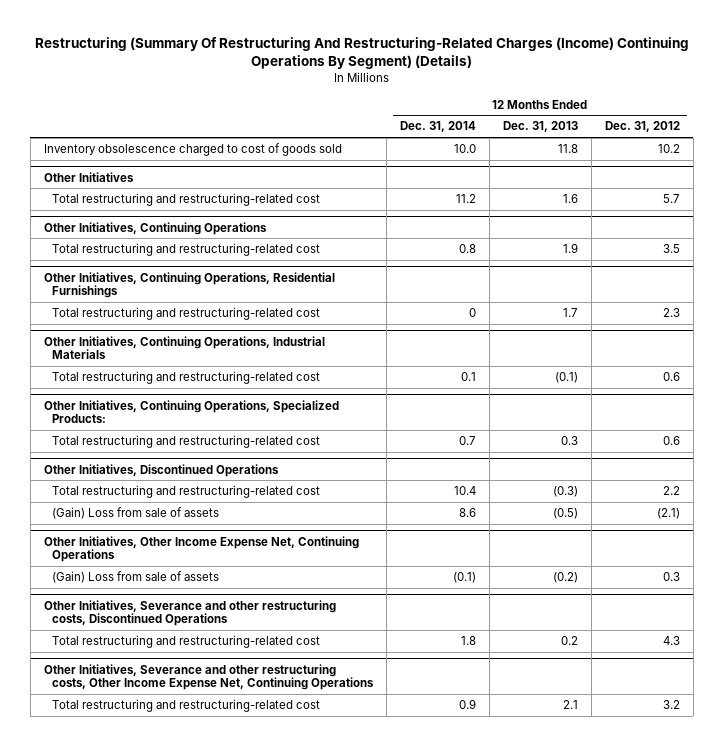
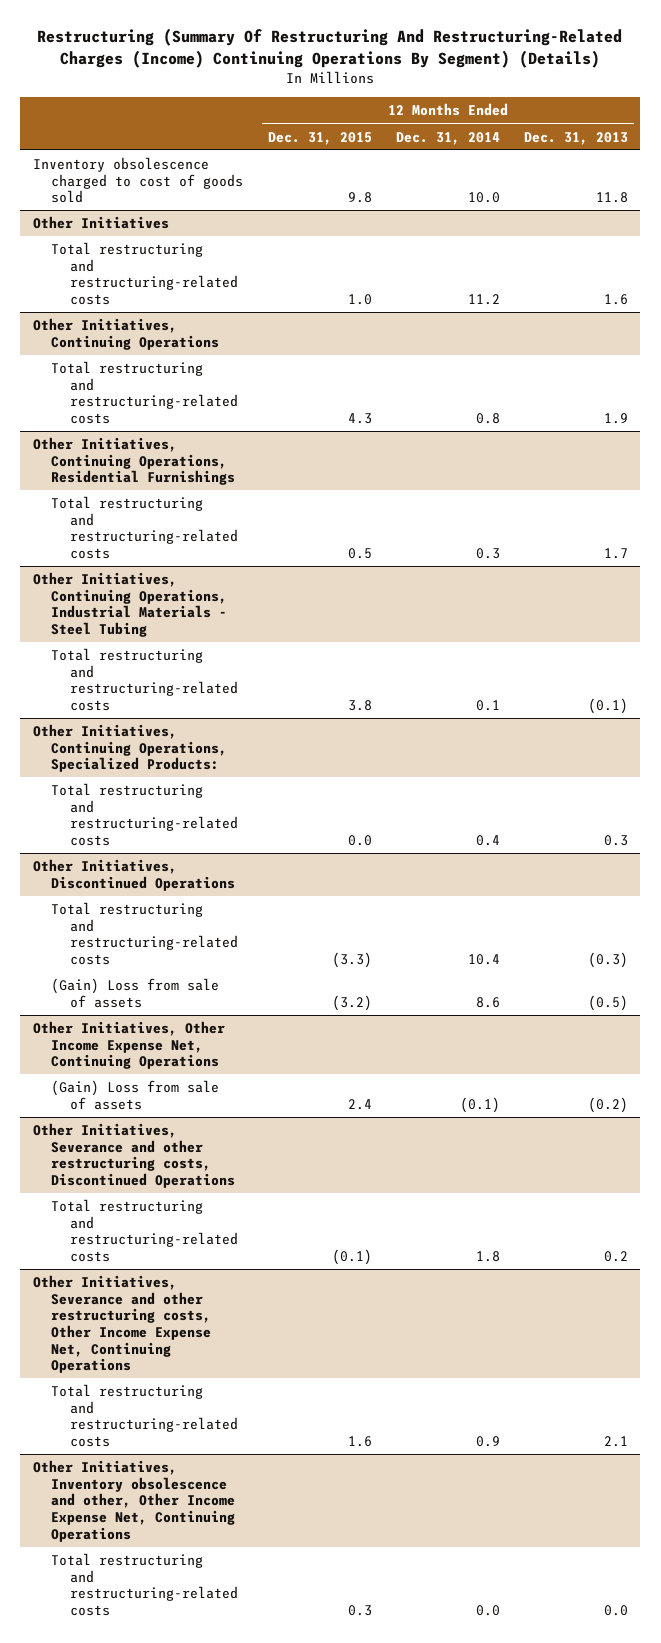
[604,121,680,133] Dec. 31, 2012 -> none
none -> [267,131,372,145] Dec. 31, 2015
[51,193,320,207] Total restructuring and restructuring-related cost -> [51,242,239,306] Total restructuring and restructuring-related costs
[51,243,320,257] Total restructuring and restructuring-related cost -> [51,361,239,425] Total restructuring and restructuring-related costs
[51,307,320,321] Total restructuring and restructuring-related cost -> [51,496,239,560] Total restructuring and restructuring-related costs
[468,308,476,318] 0 -> [475,548,500,560] 0.3
[43,335,325,360] Other Initiatives, Continuing Operations, Industrial Materials -> [32,572,228,638] Other Initiatives, Continuing Operations, Industrial Materials - Steel Tubing
[51,371,320,385] Total restructuring and restructuring-related cost -> [51,648,239,712] Total restructuring and restructuring-related costs
[51,435,320,449] Total restructuring and restructuring-related cost -> [51,783,239,847] Total restructuring and restructuring-related costs
[458,436,476,446] 0.7 -> [475,835,500,847] 0.4
[51,485,320,499] Total restructuring and restructuring-related cost -> [51,902,239,966] Total restructuring and restructuring-related costs
[51,635,320,649] Total restructuring and restructuring-related cost -> [51,1199,239,1263] Total restructuring and restructuring-related costs
[51,699,320,713] Total restructuring and restructuring-related cost -> [51,1384,239,1448] Total restructuring and restructuring-related costs
none -> [32,1460,236,1542] Other Initiatives, Inventory obsolescence and other, Other Income Expense Net, Continuing Operations
none -> [51,1553,239,1617] Total restructuring and restructuring-related costs

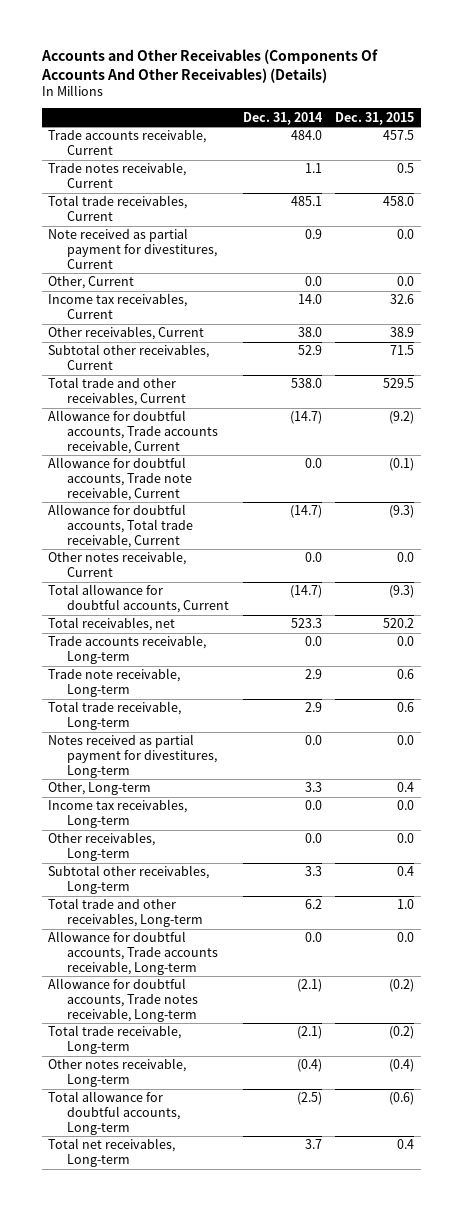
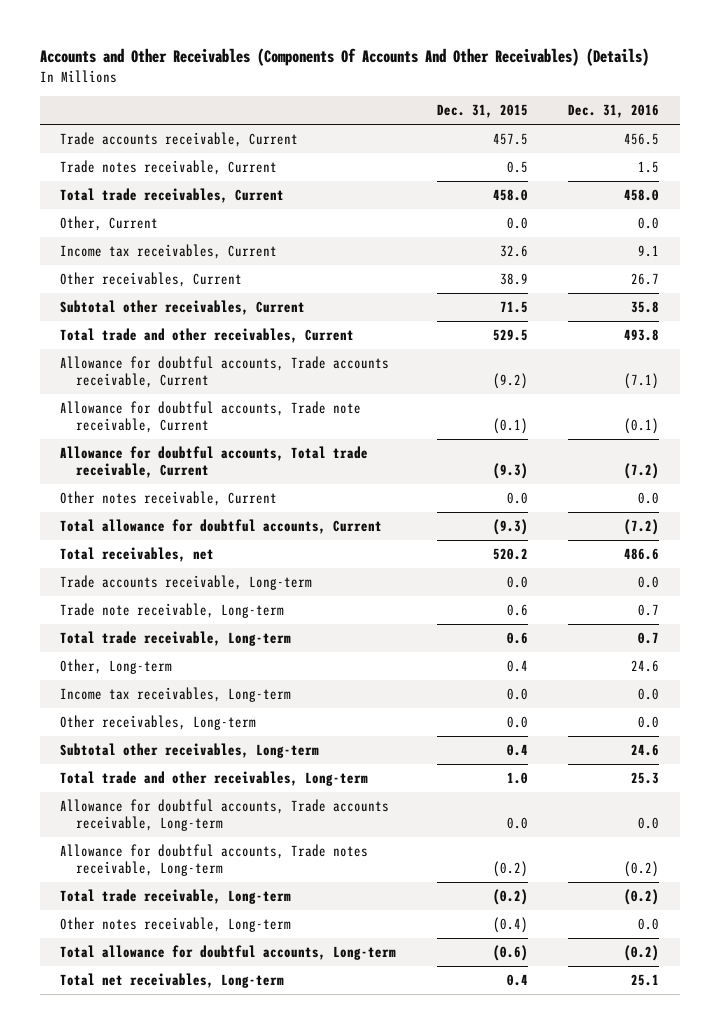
[242,111,323,125] Dec. 31, 2014 -> none
none -> [568,104,660,119] Dec. 31, 2016
[48,228,217,269] Note received as partial payment for divestitures, Current -> none
[48,734,217,778] Notes received as partial payment for divestitures, Long-term -> none

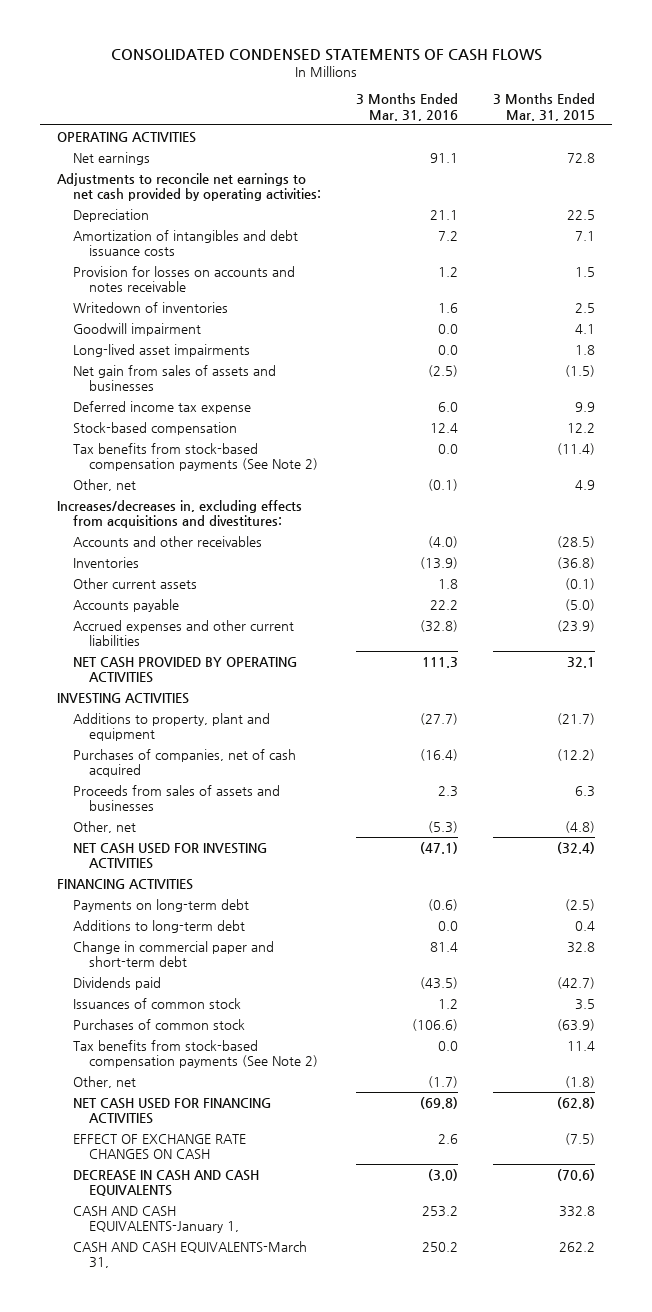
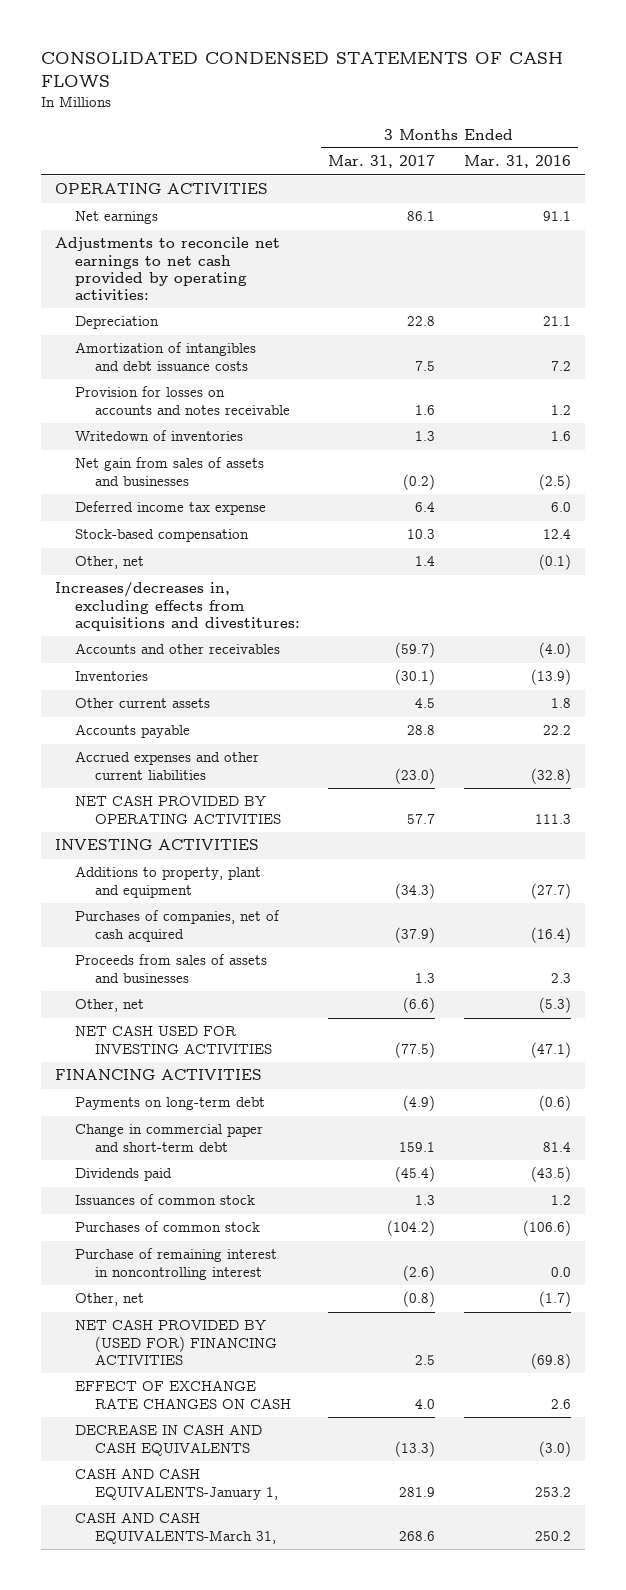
[492,93,595,121] 3 Months Ended Mar. 31, 2015 -> none
none -> [328,155,436,169] Mar. 31, 2017
[73,322,202,336] Goodwill impairment -> none
[73,343,251,357] Long-lived asset impairments -> none
[73,442,319,472] Tax benefits from stock-based compensation payments (See Note 2) -> none
[73,919,246,933] Additions to long-term debt -> none
[73,1039,319,1069] Tax benefits from stock-based compensation payments (See Note 2) -> none
none -> [74,1248,277,1280] Purchase of remaining interest in noncontrolling interest
[73,1097,272,1125] NET CASH USED FOR FINANCING ACTIVITIES -> [74,1319,277,1365] NET CASH PROVIDED BY (USED FOR) FINANCING ACTIVITIES

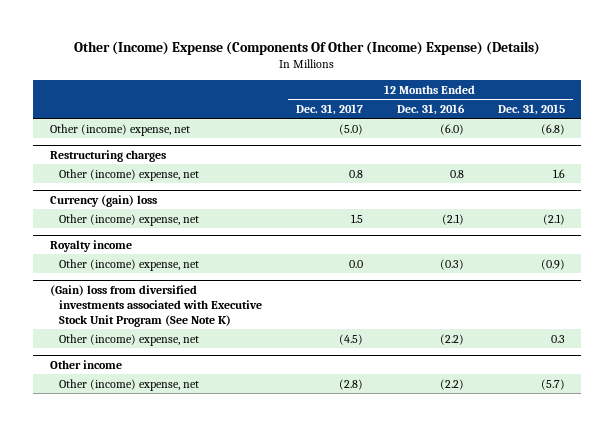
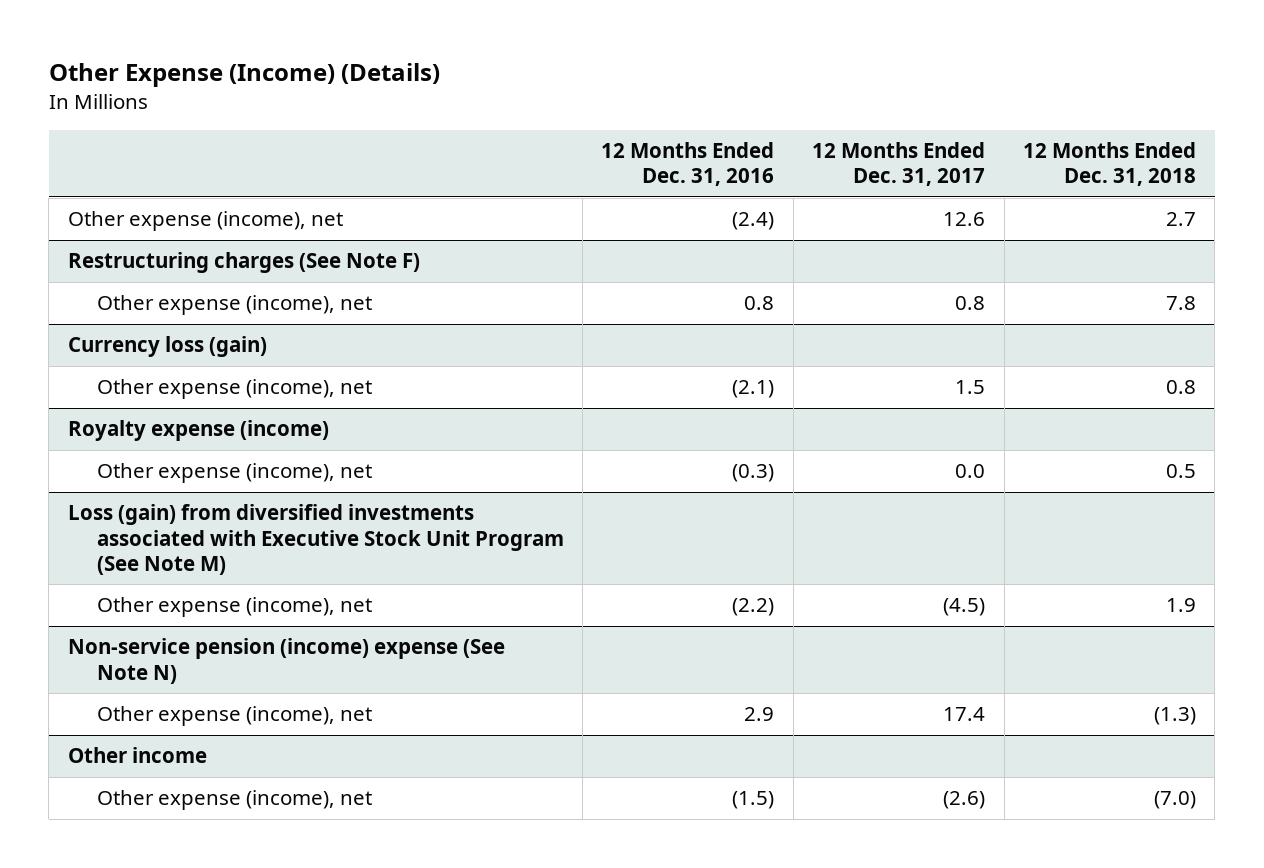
[74,41,541,56] Other (Income) Expense (Components Of Other (Income) Expense) (Details) -> [48,62,440,87] Other Expense (Income) (Details)
[497,103,565,115] Dec. 31, 2015 -> none
none -> [1022,141,1196,187] 12 Months Ended Dec. 31, 2018
[50,123,191,136] Other (income) expense, net -> [67,211,343,232] Other expense (income), net
[338,123,363,135] (5.0) -> [943,212,986,227] 12.6
[439,123,464,135] (6.0) -> [732,212,775,231] (2.4)
[50,149,167,162] Restructuring charges -> [67,252,420,274] Restructuring charges (See Note F)
[59,168,200,181] Other (income) expense, net -> [96,295,372,316] Other expense (income), net
[50,194,158,207] Currency (gain) loss -> [67,336,267,358] Currency loss (gain)
[59,213,200,226] Other (income) expense, net -> [96,379,372,400] Other expense (income), net
[50,239,133,252] Royalty income -> [67,420,329,442] Royalty expense (income)
[59,258,200,271] Other (income) expense, net -> [96,463,372,484] Other expense (income), net
[50,284,263,327] (Gain) loss from diversified investments associated with Executive Stock Unit Program (See Note K) -> [67,504,564,575] Loss (gain) from diversified investments associated with Executive Stock Unit Program (See Note M)
[59,333,200,346] Other (income) expense, net -> [96,597,372,618] Other expense (income), net
none -> [67,638,505,684] Non-service pension (income) expense (See Note N)
none -> [96,706,372,727] Other expense (income), net
[59,378,200,391] Other (income) expense, net -> [96,790,372,811] Other expense (income), net
[338,378,363,390] (2.8) -> [943,791,986,810] (2.6)
[439,378,464,390] (2.2) -> [732,791,775,810] (1.5)

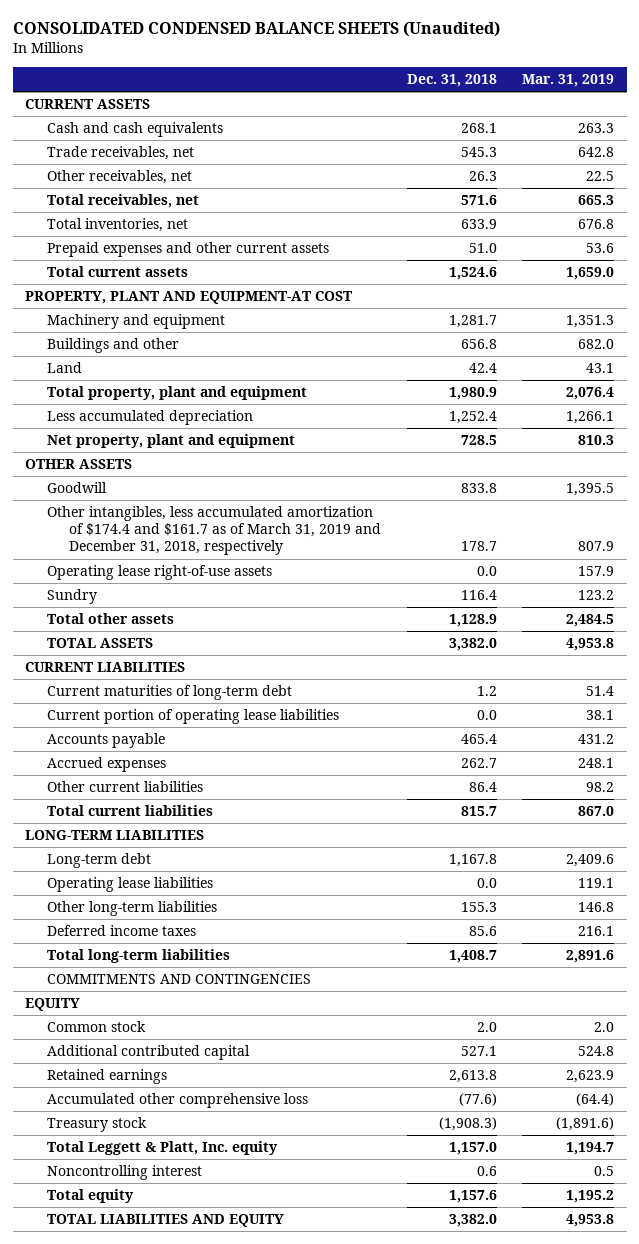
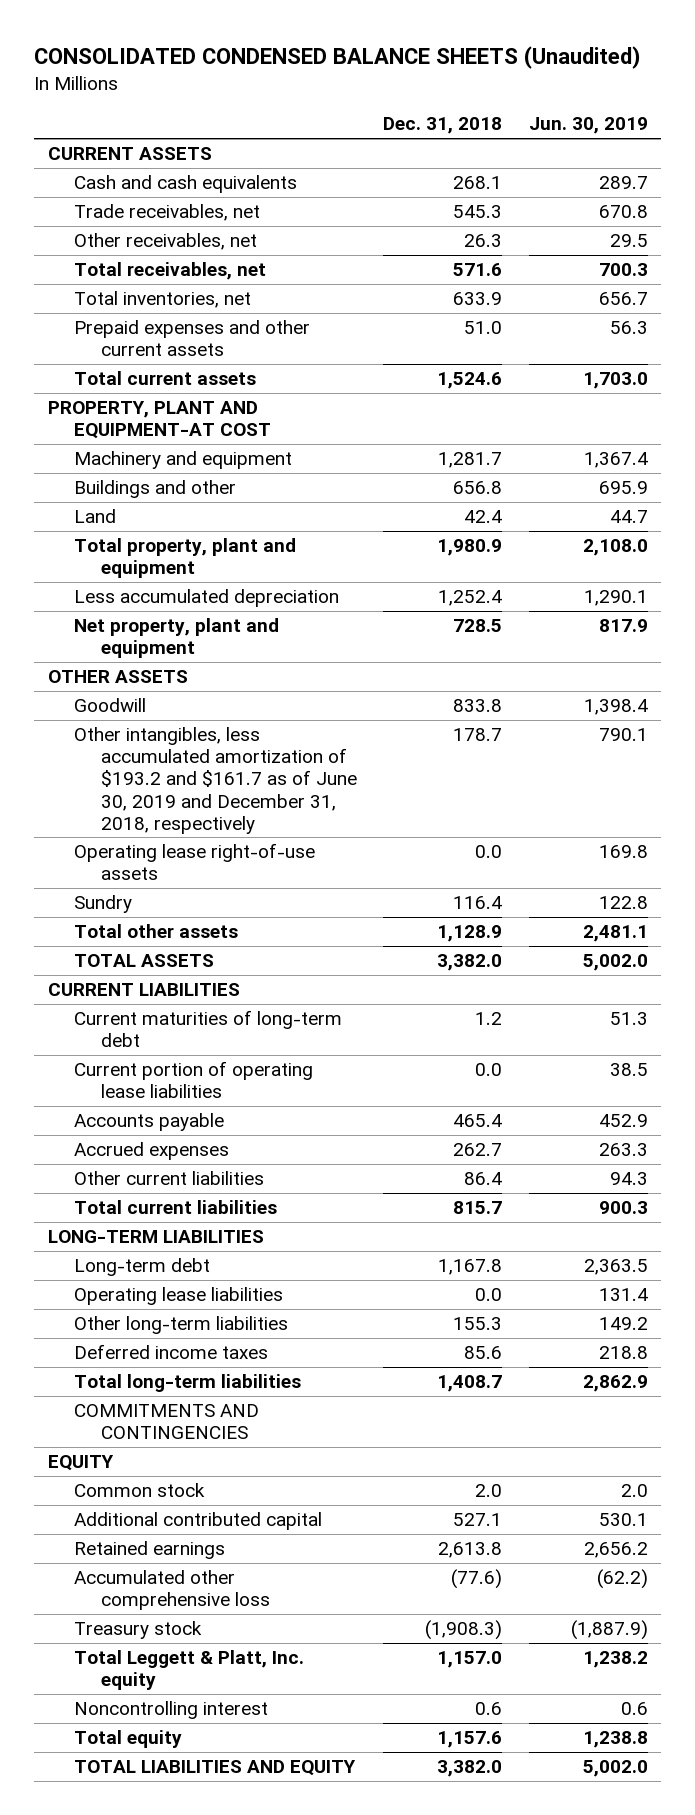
[521,74,614,88] Mar. 31, 2019 -> none
none -> [528,117,648,135] Jun. 30, 2019
[47,506,382,556] Other intangibles, less accumulated amortization of $174.4 and $161.7 as of March 31, 2019 and December 31, 2018, respectively -> [74,727,358,834] Other intangibles, less accumulated amortization of $193.2 and $161.7 as of June 30, 2019 and December 31, 2018, respectively

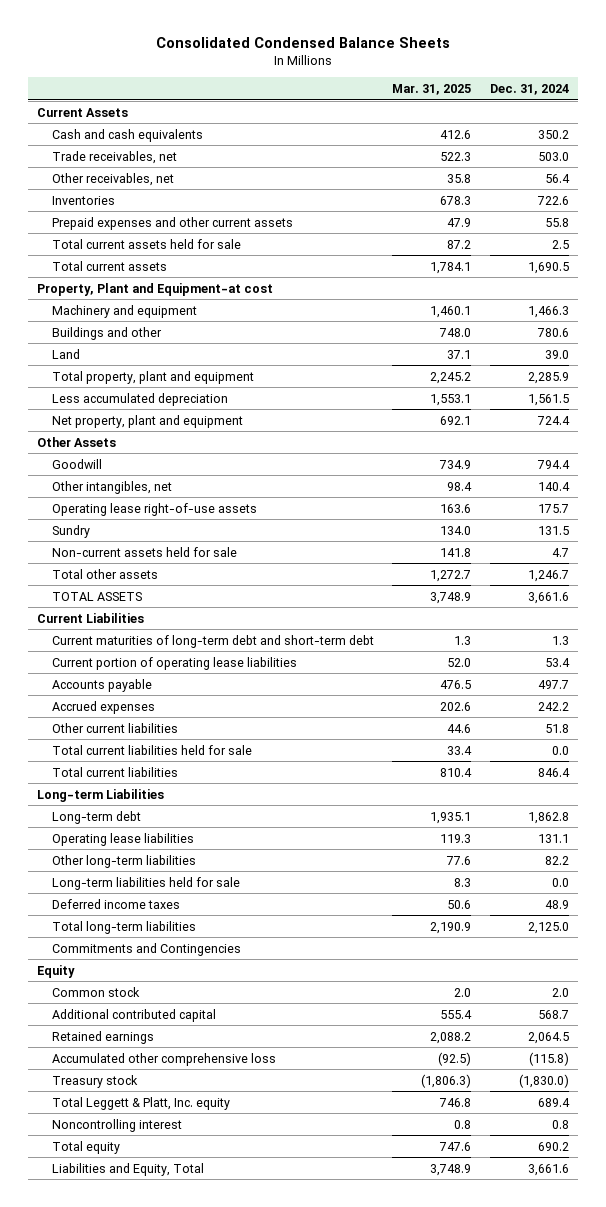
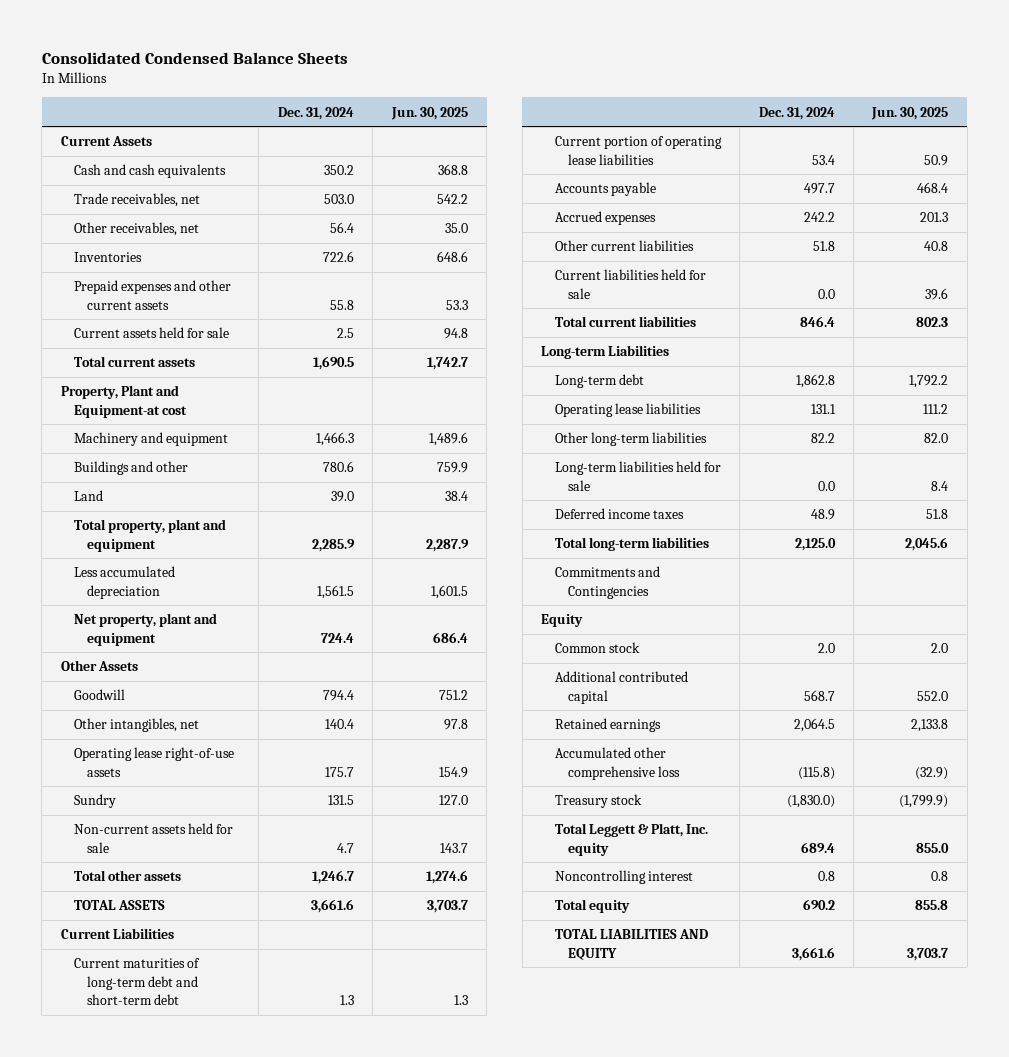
[392,84,472,96] Mar. 31, 2025 -> none
none -> [390,106,468,120] Jun. 30, 2025
[51,238,241,249] Total current assets held for sale -> [74,327,230,339] Current assets held for sale
[51,744,252,755] Total current liabilities held for sale -> [554,269,706,299] Current liabilities held for sale
[51,1162,204,1176] Liabilities and Equity, Total -> [554,929,708,960] TOTAL LIABILITIES AND EQUITY

